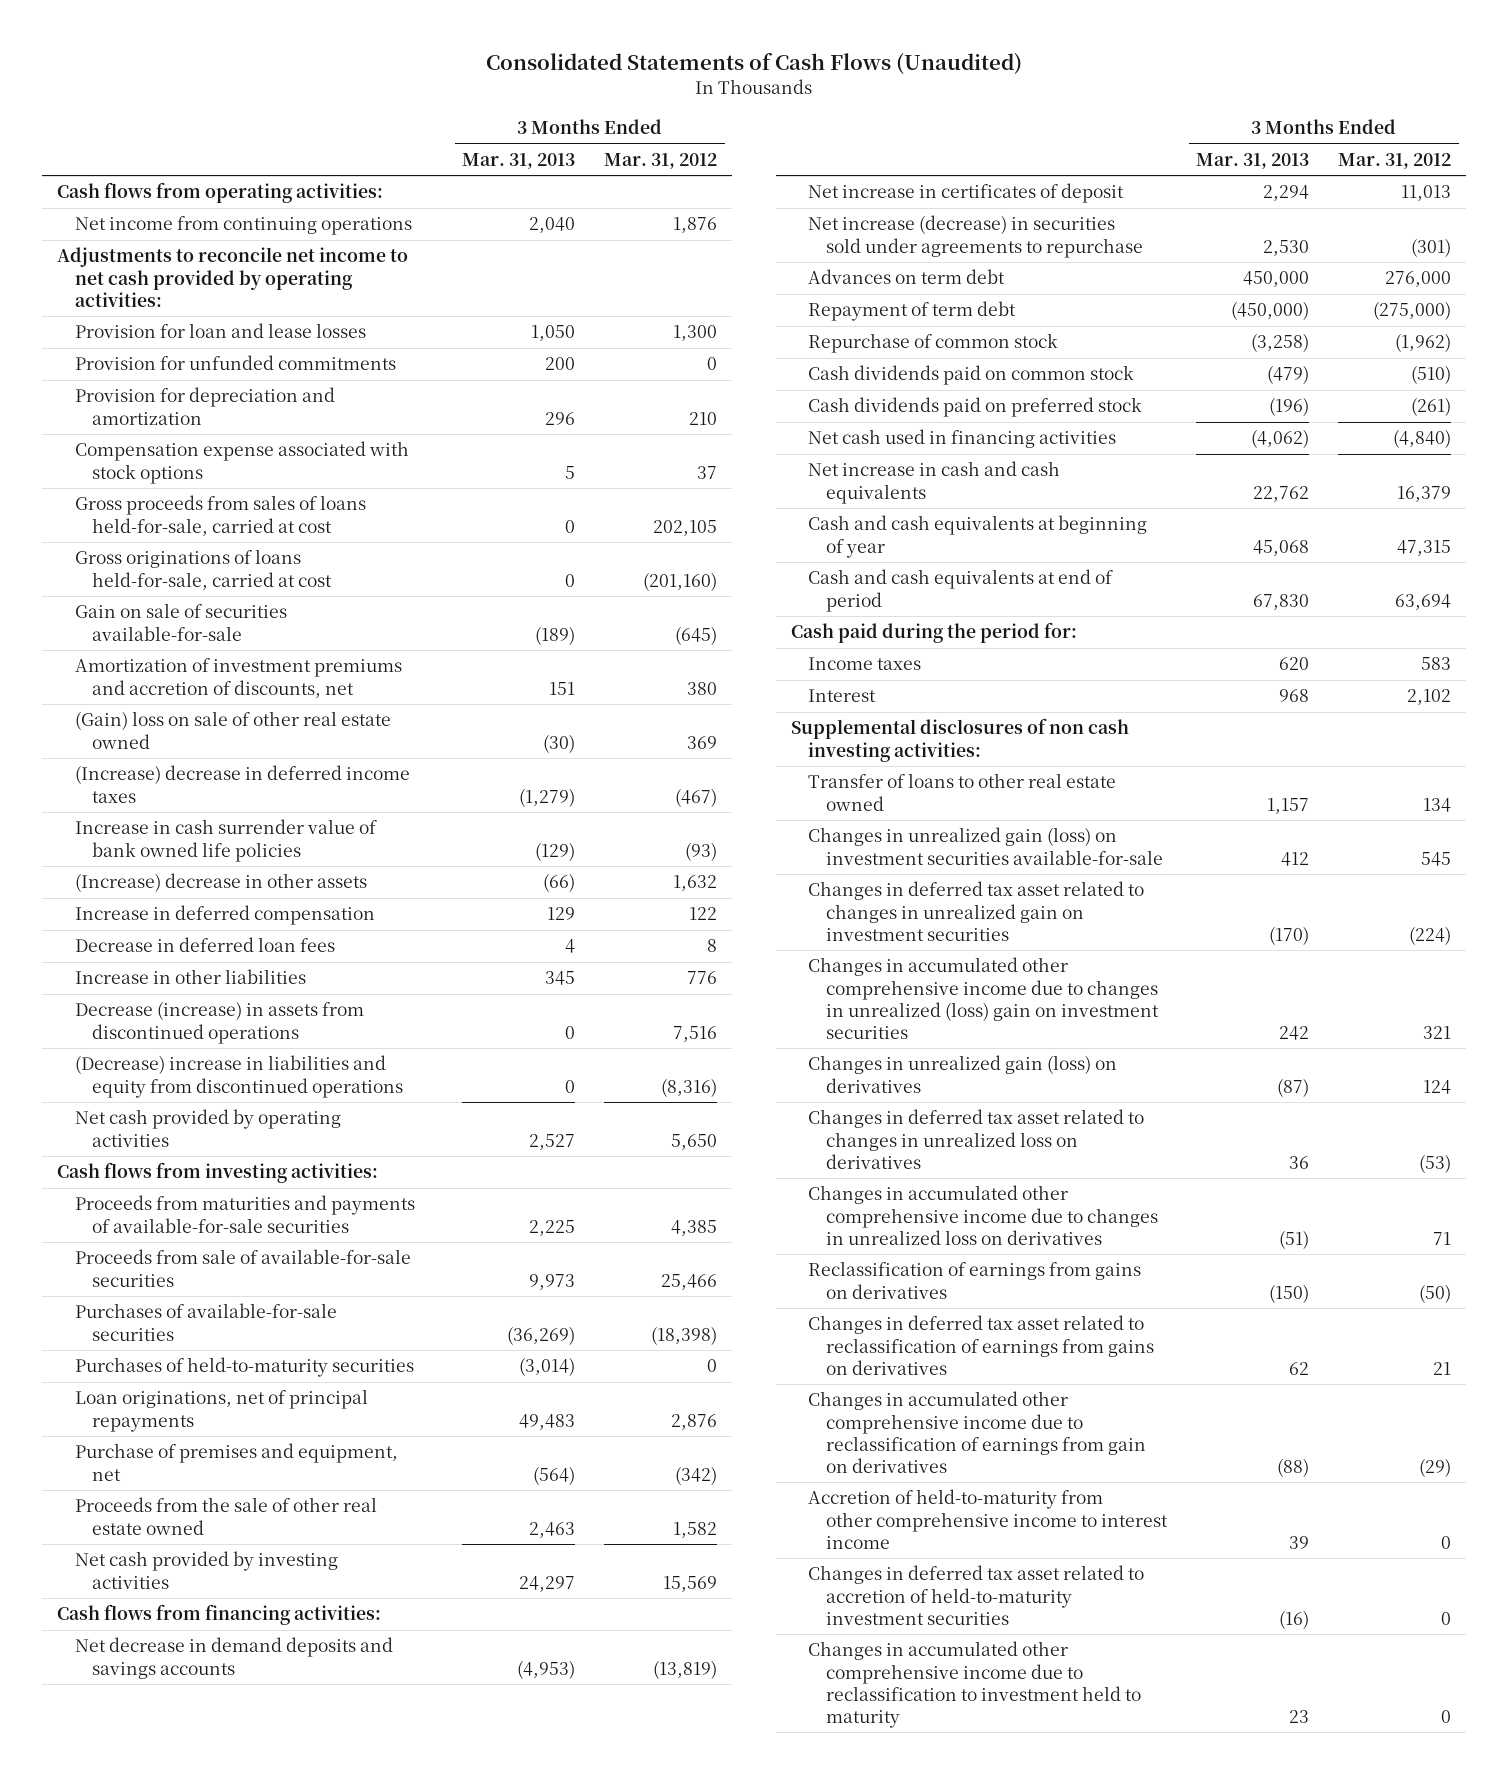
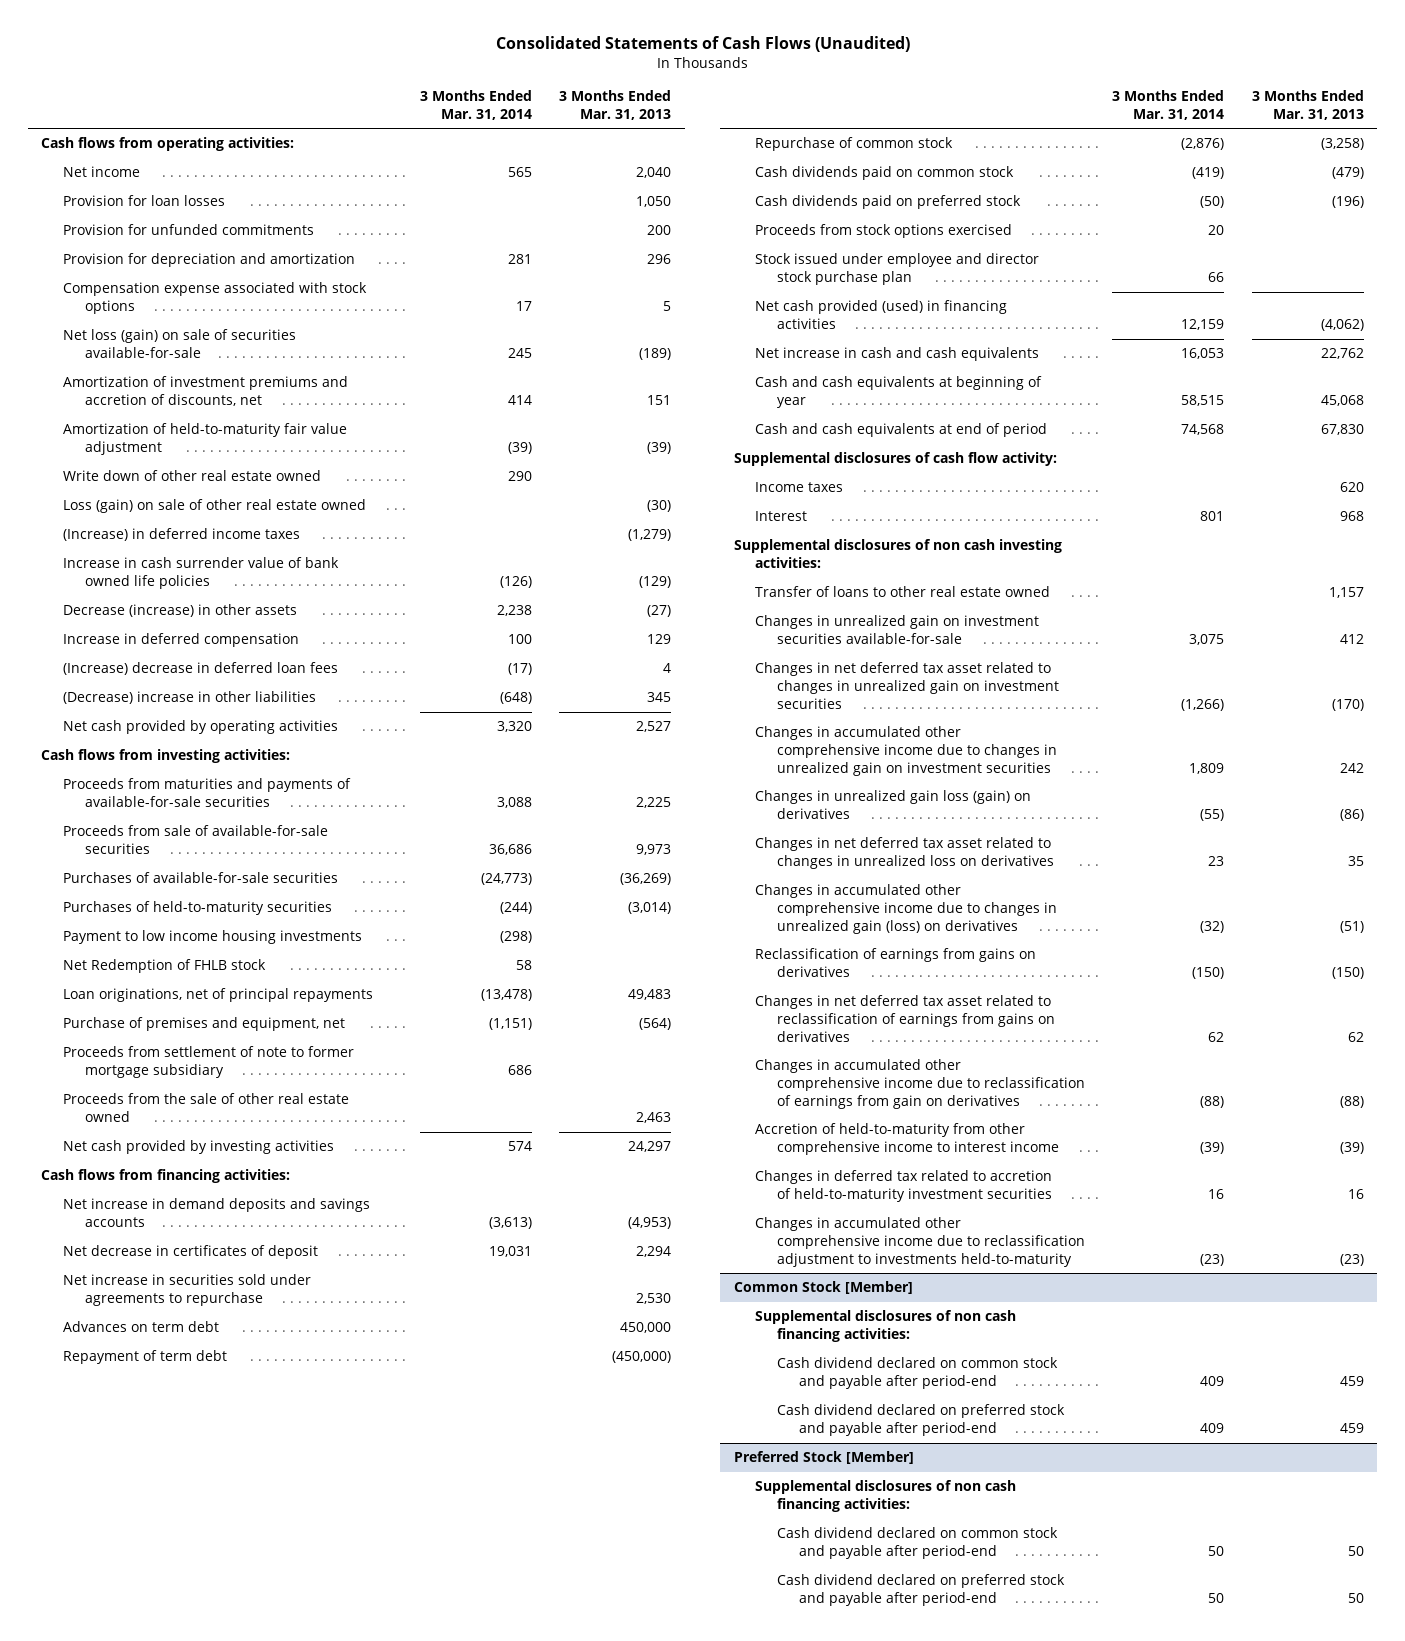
[604,152,718,169] Mar. 31, 2012 -> none
none -> [420,89,533,120] 3 Months Ended Mar. 31, 2014
[57,247,409,307] Adjustments to reconcile net income to net cash provided by operating activities: -> none
[74,216,412,236] Net income from continuing operations -> [63,166,141,178] Net income
[74,323,366,339] Provision for loan and lease losses -> [63,195,226,207] Provision for loan losses
[74,495,366,536] Gross proceeds from sales of loans held-for-sale, carried at cost -> none
[74,549,332,590] Gross originations of loans held-for-sale, carried at cost -> none
[74,603,287,641] Gain on sale of securities available-for-sale -> [63,329,297,359] Net loss (gain) on sale of securities available-for-sale
none -> [63,423,348,456] Amortization of held-to-maturity fair value adjustment
none -> [63,470,322,482] Write down of other real estate owned
[74,711,391,749] (Gain) loss on sale of other real estate owned -> [63,499,367,514] Loss (gain) on sale of other real estate owned
[74,765,410,803] (Increase) decrease in deferred income taxes -> [63,528,301,542] (Increase) in deferred income taxes
[74,873,367,893] (Increase) decrease in other assets -> [63,604,298,618] Decrease (increase) in other assets
[543,873,576,893] (66) -> [647,605,672,618] (27)
[74,1001,364,1044] Decrease (increase) in assets from discontinued operations -> none
[74,1055,403,1098] (Decrease) increase in liabilities and equity from discontinued operations -> none
[74,937,335,953] Decrease in deferred loan fees -> [63,662,339,676] (Increase) decrease in deferred loan fees
[74,969,306,985] Increase in other liabilities -> [63,691,317,705] (Decrease) increase in other liabilities
none -> [63,930,363,945] Payment to low income housing investments
none -> [63,959,267,974] Net Redemption of FHLB stock
none -> [63,1046,355,1079] Proceeds from settlement of note to former mortgage subsidiary
[74,1637,393,1679] Net decrease in demand deposits and savings accounts -> [63,1198,371,1228] Net increase in demand deposits and savings accounts
[808,183,1125,204] Net increase in certificates of deposit -> [63,1245,319,1260] Net decrease in certificates of deposit
[808,215,1143,258] Net increase (decrease) in securities sold under agreements to repurchase -> [63,1274,312,1307] Net increase in securities sold under agreements to repurchase
none -> [755,224,1013,239] Proceeds from stock options exercised
none -> [755,253,1040,286] Stock issued under employee and director stock purchase plan
[808,429,1117,449] Net cash used in financing activities -> [755,300,1008,330] Net cash provided (used) in financing activities
[791,622,1078,644] Cash paid during the period for: -> none
none -> [733,452,1057,467] Supplemental disclosures of cash flow activity:
[808,827,1163,865] Changes in unrealized gain (loss) on investment securities available-for-sale -> [755,615,1040,645] Changes in unrealized gain on investment securities available-for-sale
[808,881,1145,941] Changes in deferred tax asset related to changes in unrealized gain on investment securities -> [755,662,1060,709] Changes in net deferred tax asset related to changes in unrealized gain on investment securities
[808,957,1159,1039] Changes in accumulated other comprehensive income due to changes in unrealized (loss) gain on investment securities -> [755,726,1058,776] Changes in accumulated other comprehensive income due to changes in unrealized gain on investment securities
[808,1055,1118,1093] Changes in unrealized gain (loss) on derivatives -> [755,790,1032,820] Changes in unrealized gain loss (gain) on derivatives
[1277,1077,1310,1097] (87) -> [1339,809,1364,822] (86)
[808,1109,1145,1169] Changes in deferred tax asset related to changes in unrealized loss on derivatives -> [755,837,1055,870] Changes in net deferred tax asset related to changes in unrealized loss on derivatives
[1289,1155,1310,1169] 36 -> [1347,856,1364,867] 35
[808,1185,1158,1245] Changes in accumulated other comprehensive income due to changes in unrealized loss on derivatives -> [755,884,1058,934] Changes in accumulated other comprehensive income due to changes in unrealized gain (loss) on derivatives
[808,1315,1154,1375] Changes in deferred tax asset related to reclassification of earnings from gains on derivatives -> [755,995,1056,1042] Changes in net deferred tax asset related to reclassification of earnings from gains on derivatives
[1289,1535,1310,1549] 39 -> [1339,1142,1364,1155] (39)
[808,1565,1145,1625] Changes in deferred tax asset related to accretion of held-to-maturity investment securities -> [755,1170,1053,1203] Changes in deferred tax related to accretion of held-to-maturity investment securities
[1279,1609,1310,1629] (16) -> [1347,1189,1364,1200] 16
[808,1641,1141,1728] Changes in accumulated other comprehensive income due to reclassification to investment held to maturity -> [755,1217,1086,1267] Changes in accumulated other comprehensive income due to reclassification adjustment to investments held-to-maturity
[1289,1709,1310,1723] 23 -> [1339,1253,1364,1266] (23)
none -> [733,1281,913,1295] Common Stock [Member]
none -> [755,1310,1017,1343] Supplemental disclosures of non cash financing activities:
none -> [777,1357,1059,1390] Cash dividend declared on common stock and payable after period-end
none -> [777,1404,1066,1437] Cash dividend declared on preferred stock and payable after period-end
none -> [733,1451,914,1465] Preferred Stock [Member]
none -> [755,1480,1017,1513] Supplemental disclosures of non cash financing activities:
none -> [777,1527,1059,1560] Cash dividend declared on common stock and payable after period-end
none -> [777,1574,1066,1607] Cash dividend declared on preferred stock and payable after period-end

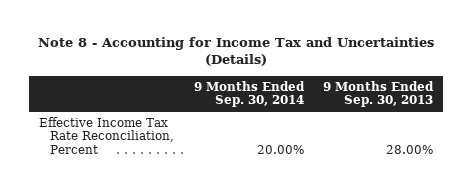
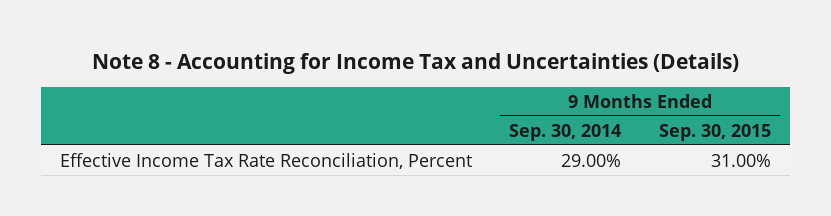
[323,81,435,108] 9 Months Ended Sep. 30, 2013 -> none
none -> [658,123,771,141] Sep. 30, 2015
[256,144,304,154] 20.00% -> [561,153,622,167] 29.00%

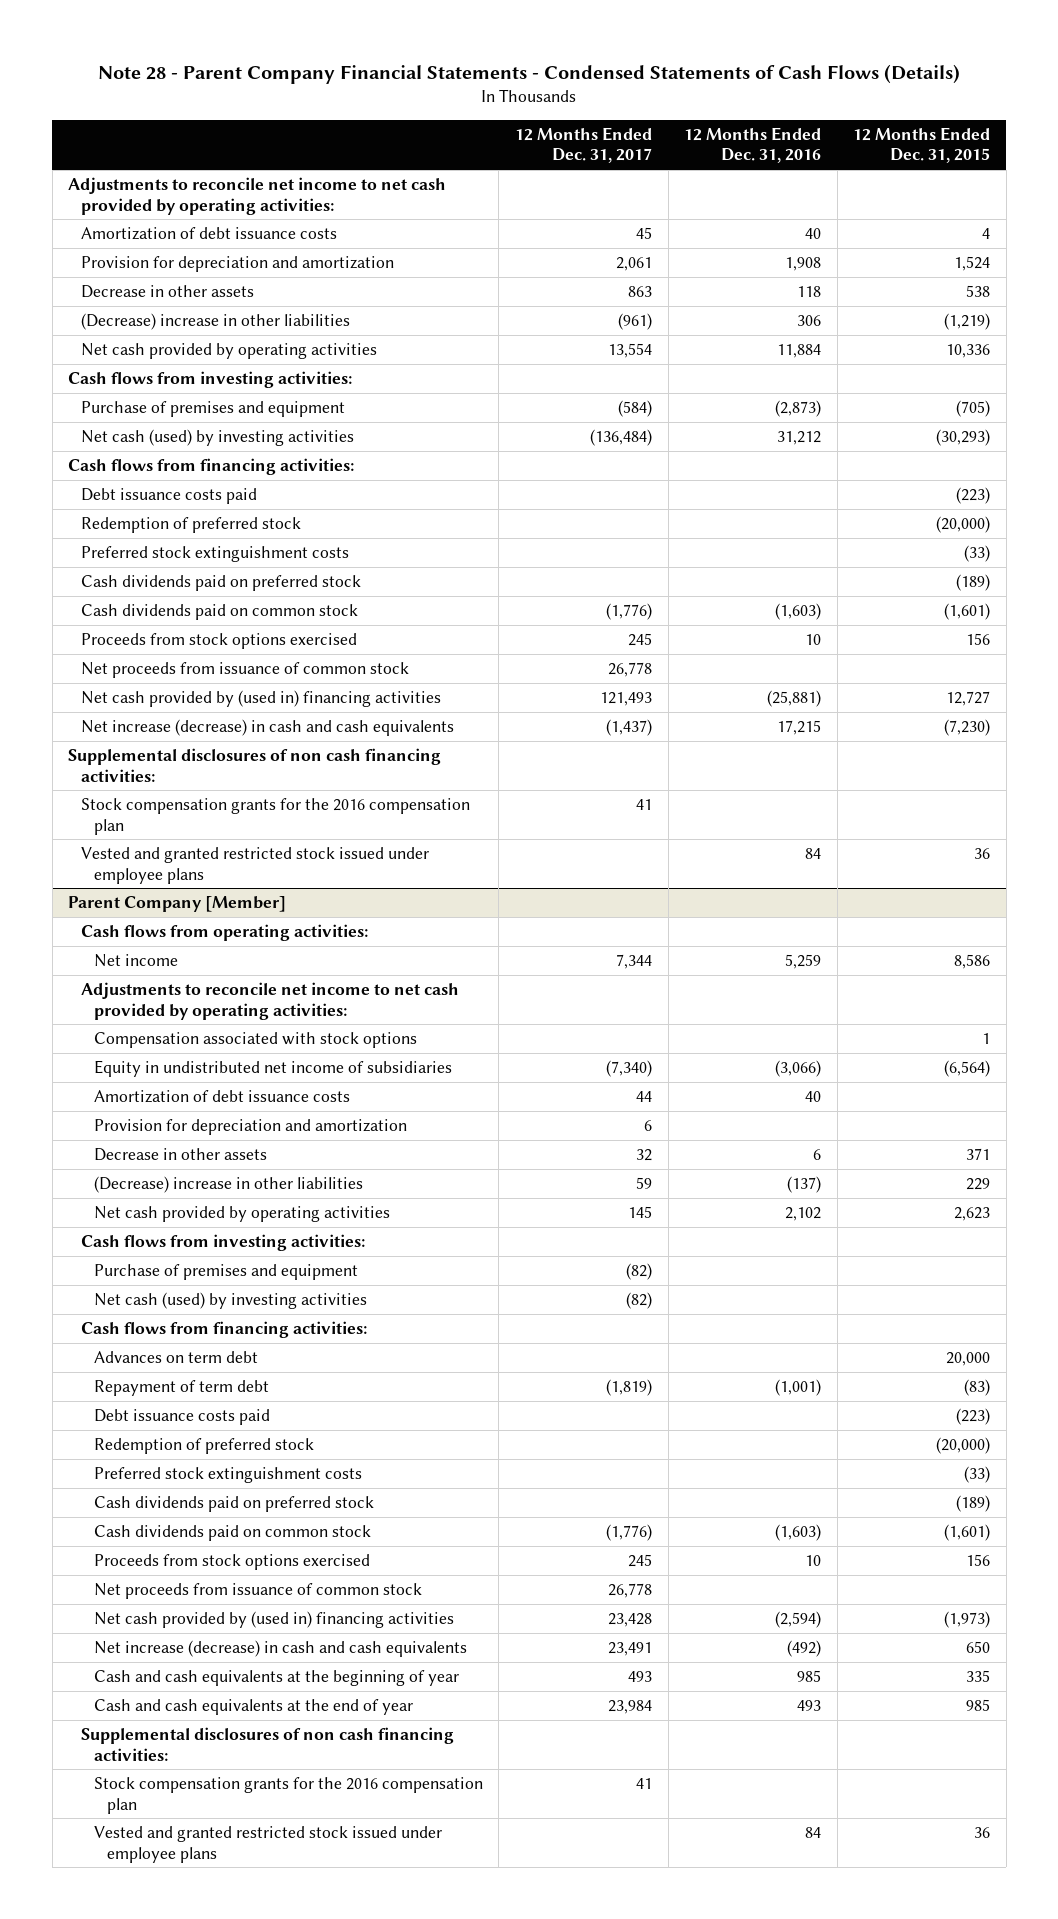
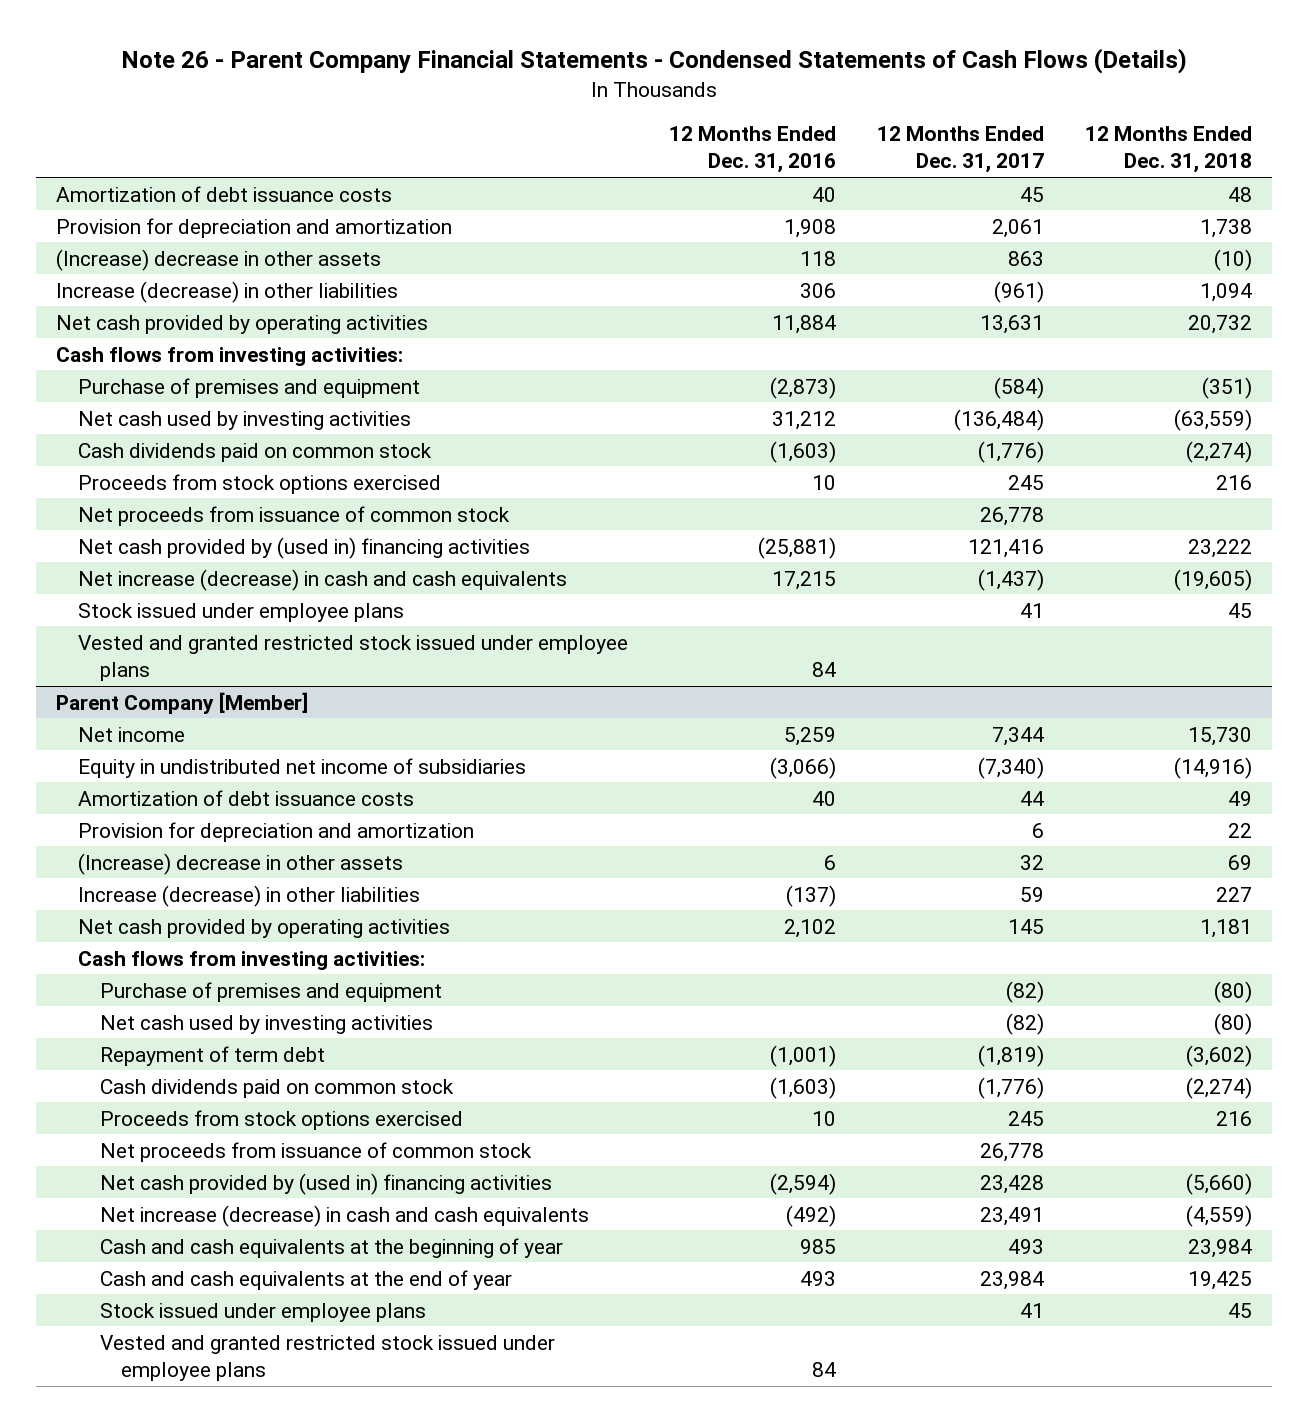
[98,63,961,84] Note 28 - Parent Company Financial Statements - Condensed Statements of Cash Flows (Details) -> [120,48,1187,75] Note 26 - Parent Company Financial Statements - Condensed Statements of Cash Flows (Details)
[853,126,991,164] 12 Months Ended Dec. 31, 2015 -> none
none -> [1084,126,1252,174] 12 Months Ended Dec. 31, 2018
[68,177,447,215] Adjustments to reconcile net income to net cash provided by operating activities: -> none
[80,285,254,299] Decrease in other assets -> [56,248,382,271] (Increase) decrease in other assets
[80,313,350,331] (Decrease) increase in other liabilities -> [56,280,399,303] Increase (decrease) in other liabilities
[607,343,652,359] 13,554 -> [979,314,1044,334] 13,631
[68,458,355,476] Cash flows from financing activities: -> none
[80,488,257,505] Debt issuance costs paid -> none
[80,517,301,534] Redemption of preferred stock -> none
[80,546,349,563] Preferred stock extinguishment costs -> none
[80,575,361,592] Cash dividends paid on preferred stock -> none
[80,429,354,447] Net cash (used) by investing activities -> [77,410,411,430] Net cash used by investing activities
[599,692,652,707] 121,493 -> [967,538,1044,558] 121,416
[68,748,442,782] Supplemental disclosures of non cash financing activities: -> none
[80,798,470,835] Stock compensation grants for the 2016 compensation plan -> [77,602,404,622] Stock issued under employee plans
[80,924,368,942] Cash flows from operating activities: -> none
[80,982,459,1020] Adjustments to reconcile net income to net cash provided by operating activities: -> none
[93,1032,417,1049] Compensation associated with stock options -> none
[93,1148,267,1162] Decrease in other assets -> [77,852,403,875] (Increase) decrease in other assets
[93,1176,363,1194] (Decrease) increase in other liabilities -> [77,884,420,907] Increase (decrease) in other liabilities
[80,1321,367,1339] Cash flows from financing activities: -> none
[93,1351,258,1364] Advances on term debt -> none
[93,1292,367,1310] Net cash (used) by investing activities -> [99,1014,433,1034] Net cash used by investing activities
[93,1409,270,1426] Debt issuance costs paid -> none
[93,1438,314,1455] Redemption of preferred stock -> none
[93,1467,362,1484] Preferred stock extinguishment costs -> none
[93,1496,374,1513] Cash dividends paid on preferred stock -> none
[80,1727,454,1761] Supplemental disclosures of non cash financing activities: -> none
[93,1777,483,1814] Stock compensation grants for the 2016 compensation plan -> [99,1302,426,1322] Stock issued under employee plans

